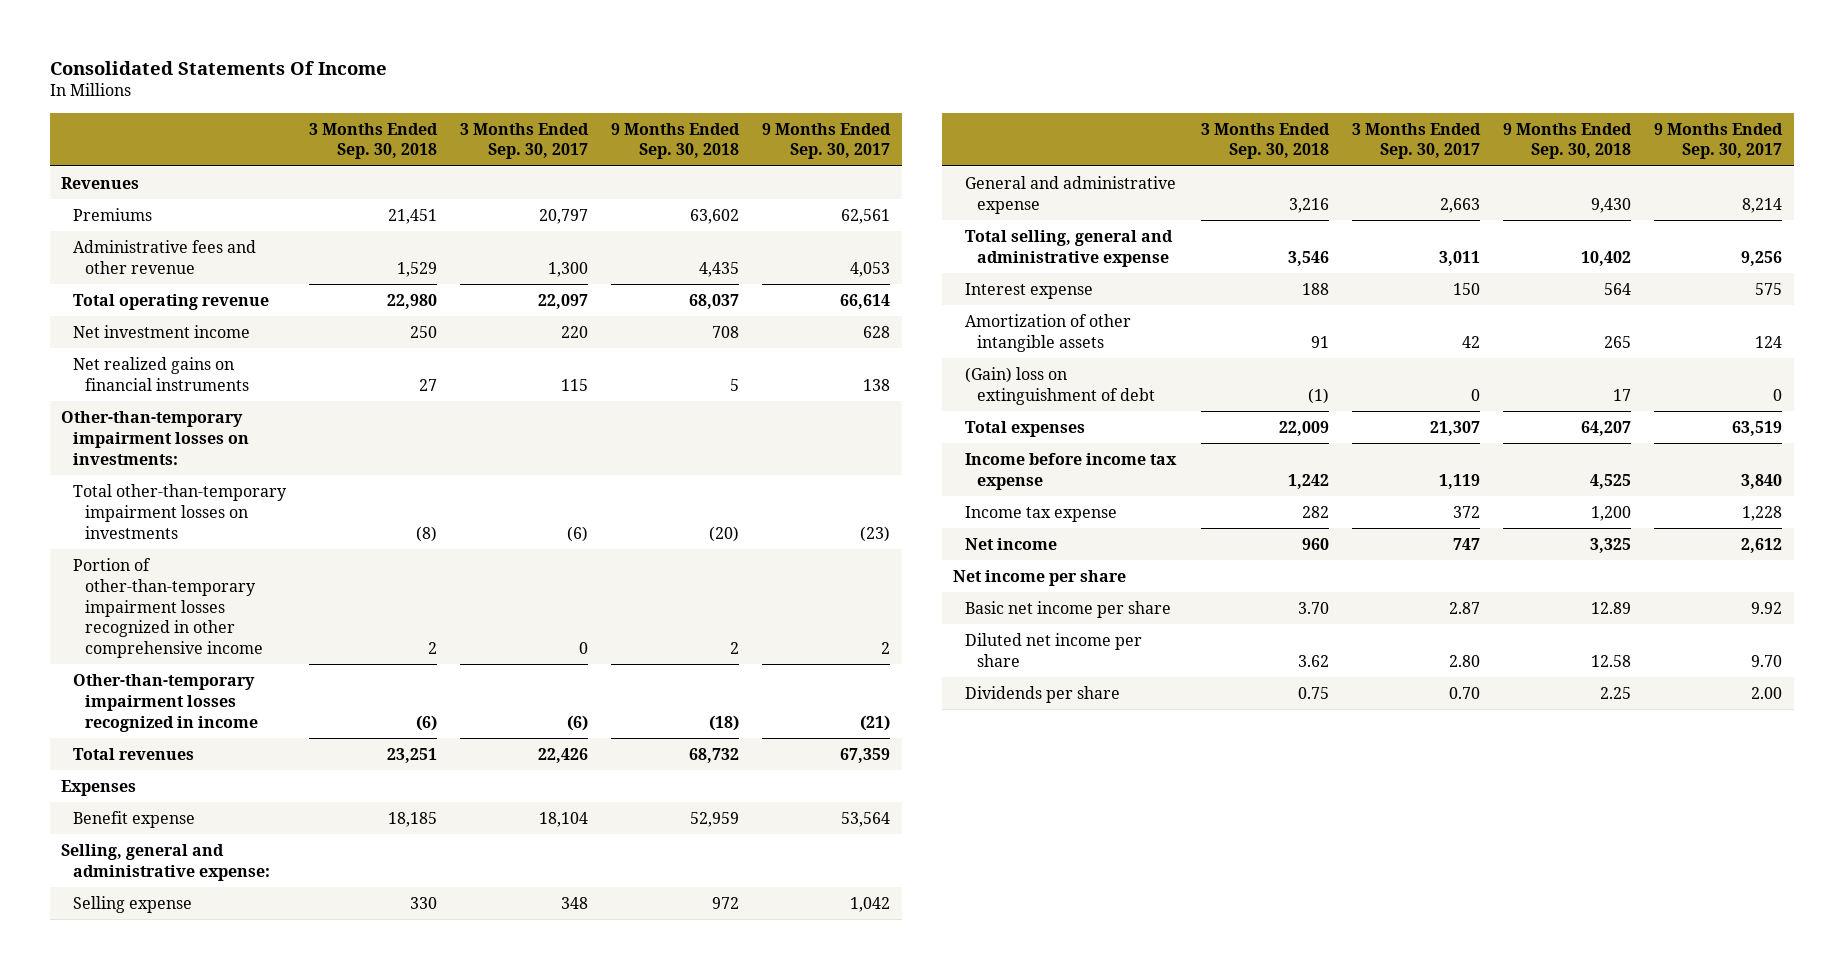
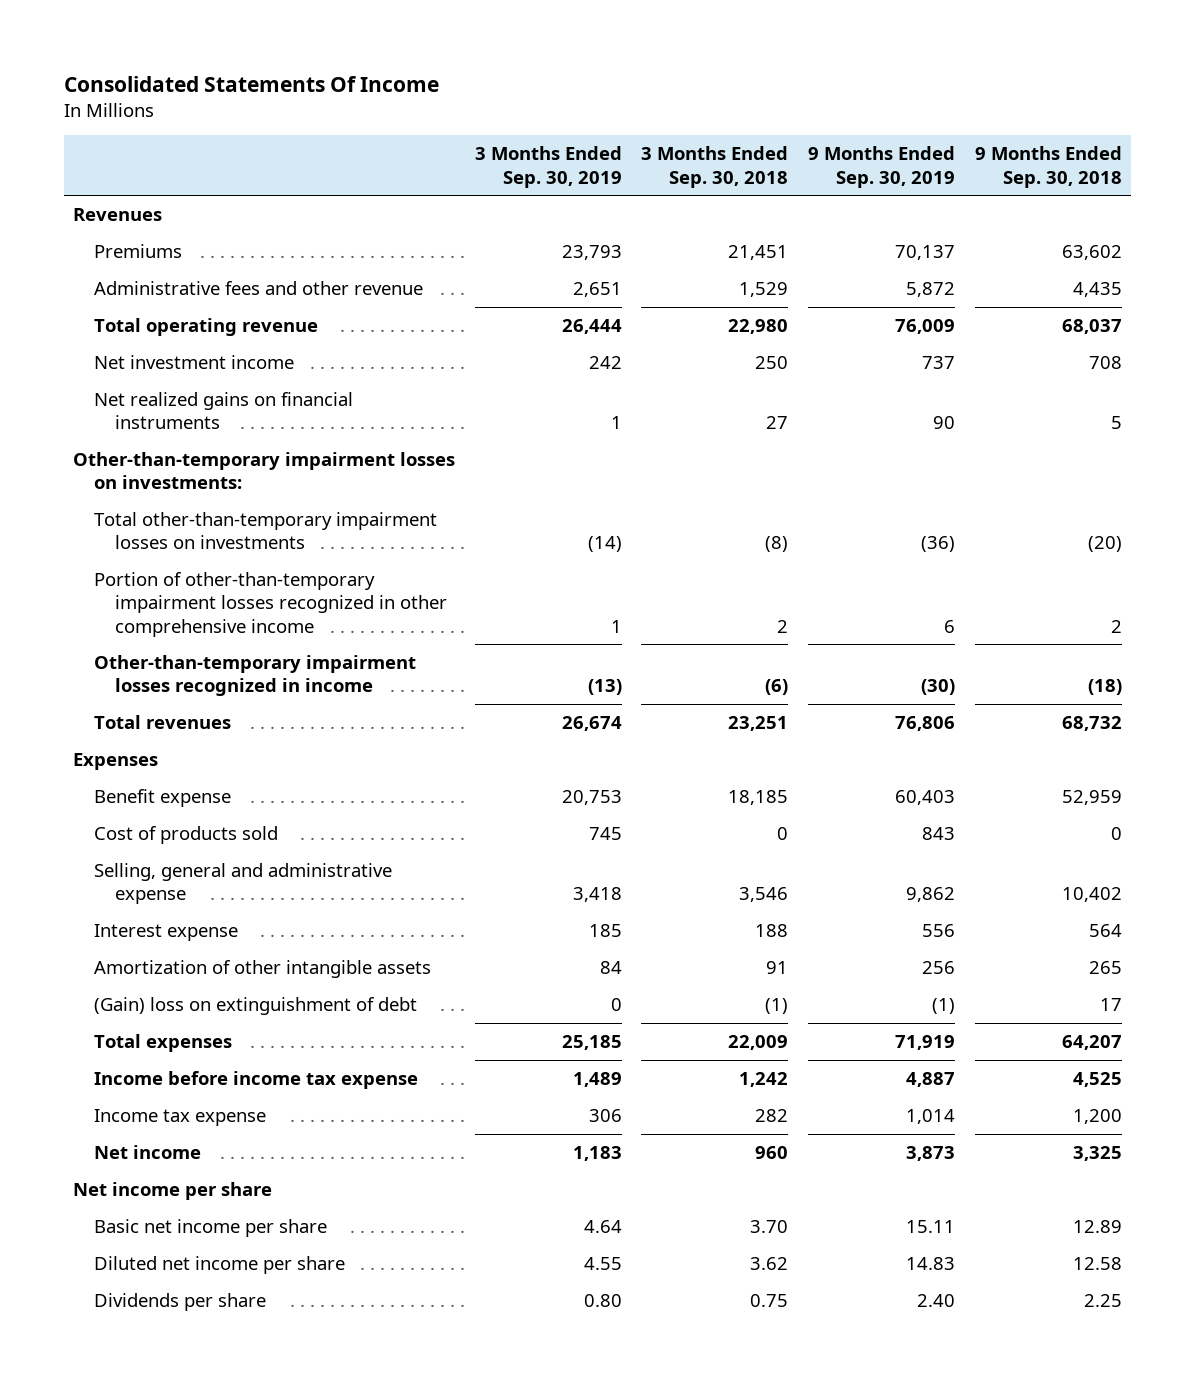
[460,122,590,160] 3 Months Ended Sep. 30, 2017 -> none
[762,122,892,160] 9 Months Ended Sep. 30, 2017 -> none
none -> [474,146,622,188] 3 Months Ended Sep. 30, 2019
none -> [807,146,955,188] 9 Months Ended Sep. 30, 2019
[61,843,271,881] Selling, general and administrative expense: -> none
[73,895,193,913] Selling expense -> none
[965,175,1177,214] General and administrative expense -> none
none -> [94,825,279,844] Cost of products sold
[965,229,1174,267] Total selling, general and administrative expense -> [94,862,393,905] Selling, general and administrative expense

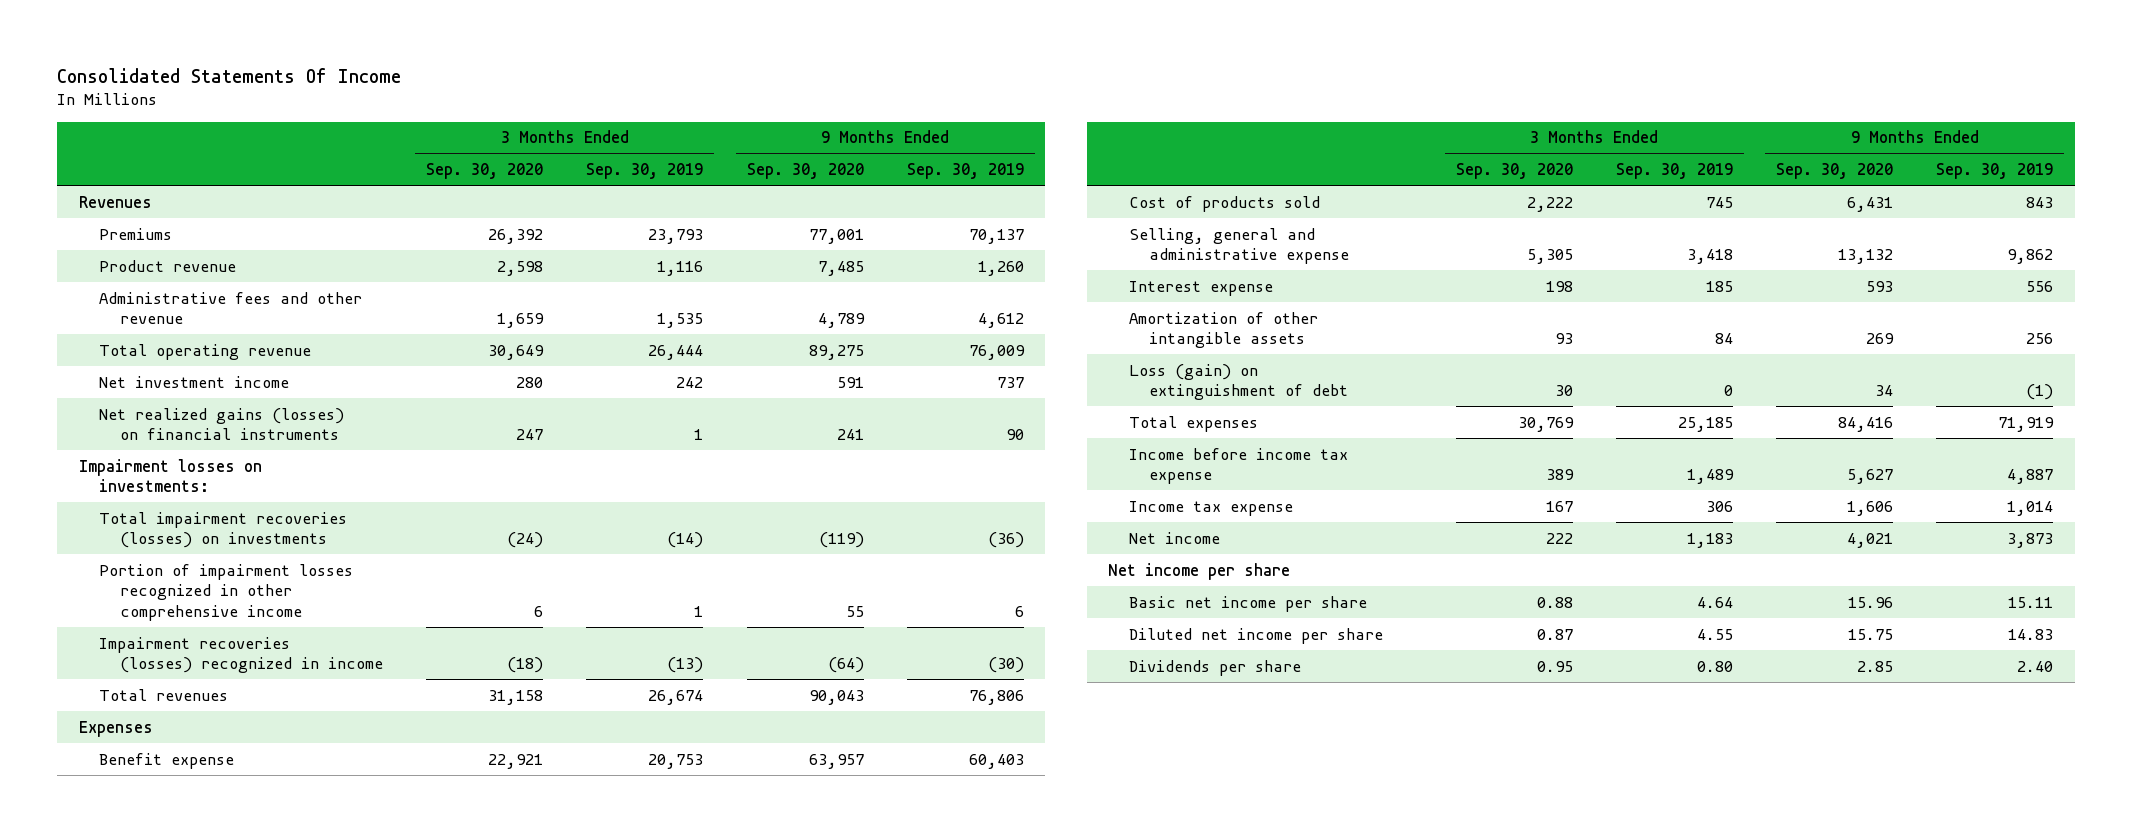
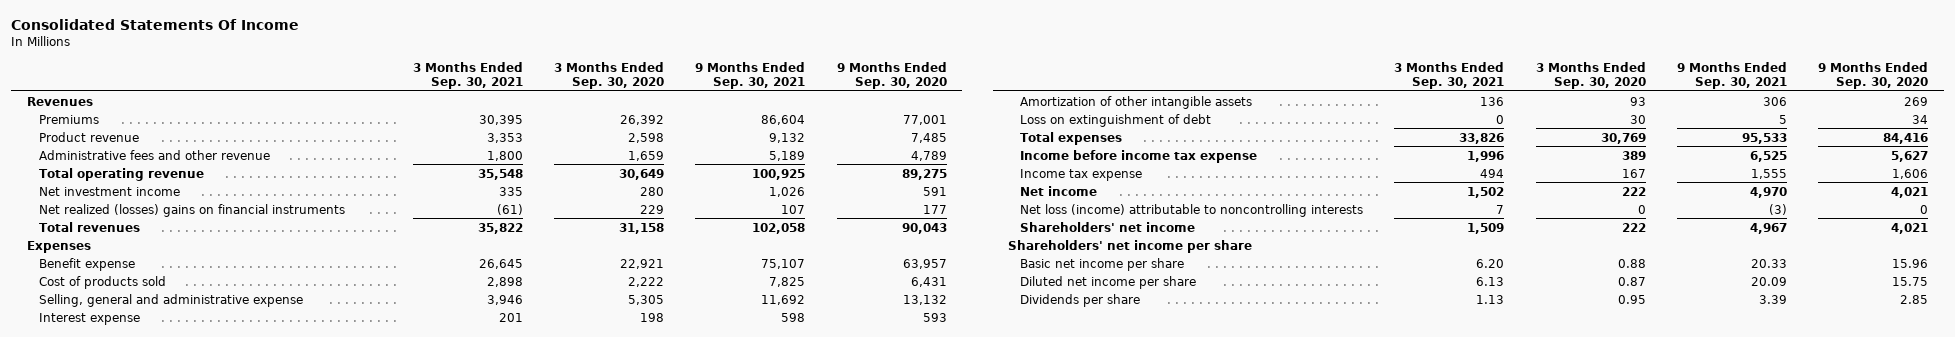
[586,163,704,180] Sep. 30, 2019 -> none
[906,163,1024,180] Sep. 30, 2019 -> none
none -> [413,61,524,90] 3 Months Ended Sep. 30, 2021
none -> [695,61,806,90] 9 Months Ended Sep. 30, 2021
[78,458,262,493] Impairment losses on investments: -> none
[99,511,348,549] Total impairment recoveries (losses) on investments -> none
[99,563,354,621] Portion of impairment losses recognized in other comprehensive income -> none
[99,636,384,674] Impairment recoveries (losses) recognized in income -> none
[99,407,345,441] Net realized gains (losses) on financial instruments -> [38,203,345,217] Net realized (losses) gains on financial instruments
[516,429,544,441] 247 -> [640,204,665,214] 229
[836,429,864,441] 241 -> [922,204,947,214] 177
[1128,363,1349,401] Loss (gain) on extinguishment of debt -> [1020,113,1212,127] Loss on extinguishment of debt
none -> [1020,203,1364,217] Net loss (income) attributable to noncontrolling interests
none -> [1020,221,1196,232] Shareholders' net income
[1108,562,1291,580] Net income per share -> [1008,239,1253,253] Shareholders' net income per share

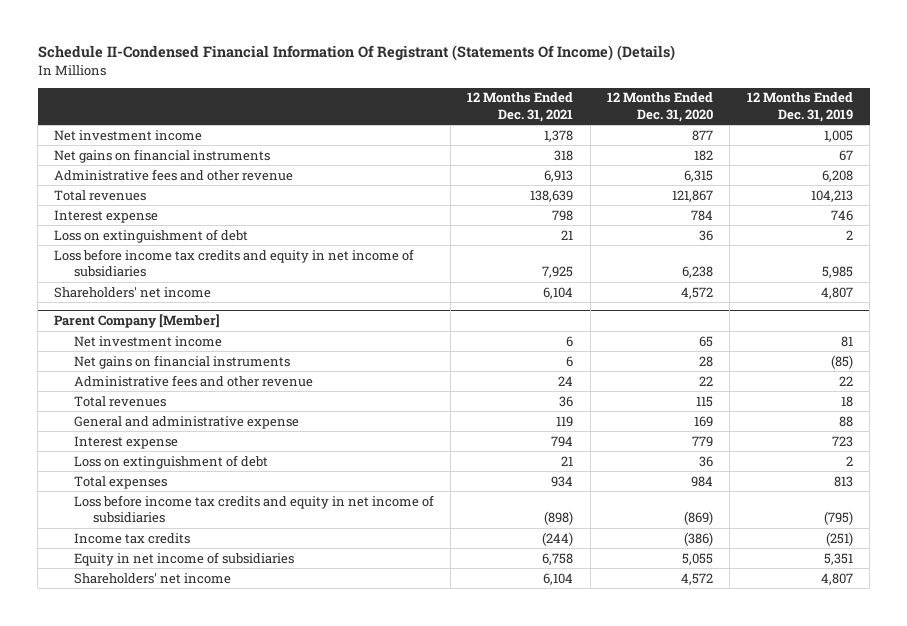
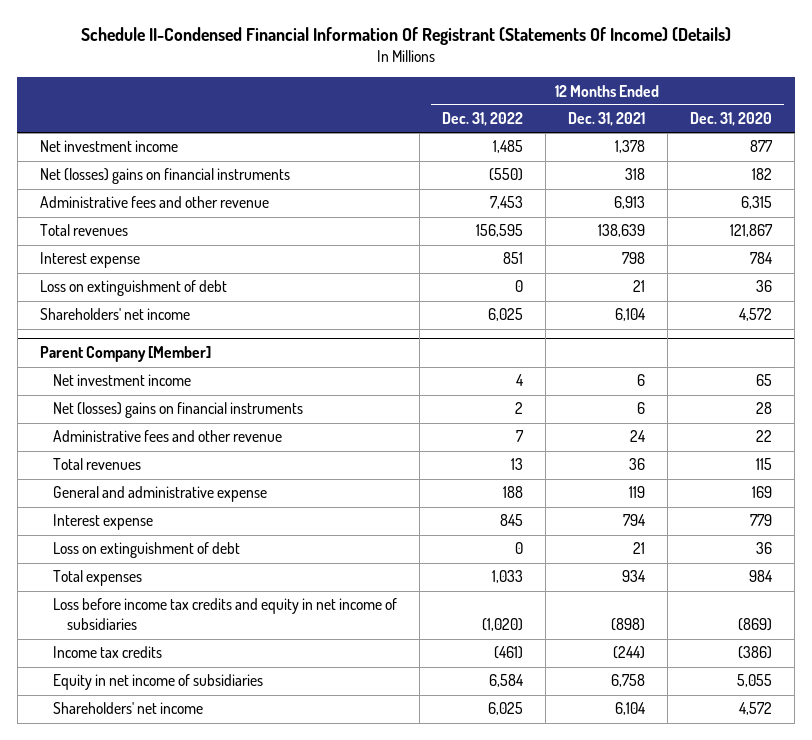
[746,92,853,122] 12 Months Ended Dec. 31, 2019 -> none
none -> [442,112,524,127] Dec. 31, 2022
[54,148,271,163] Net gains on financial instruments -> [39,168,290,185] Net (losses) gains on financial instruments
[54,248,415,278] Loss before income tax credits and equity in net income of subsidiaries -> none
[73,354,290,369] Net gains on financial instruments -> [53,402,304,419] Net (losses) gains on financial instruments

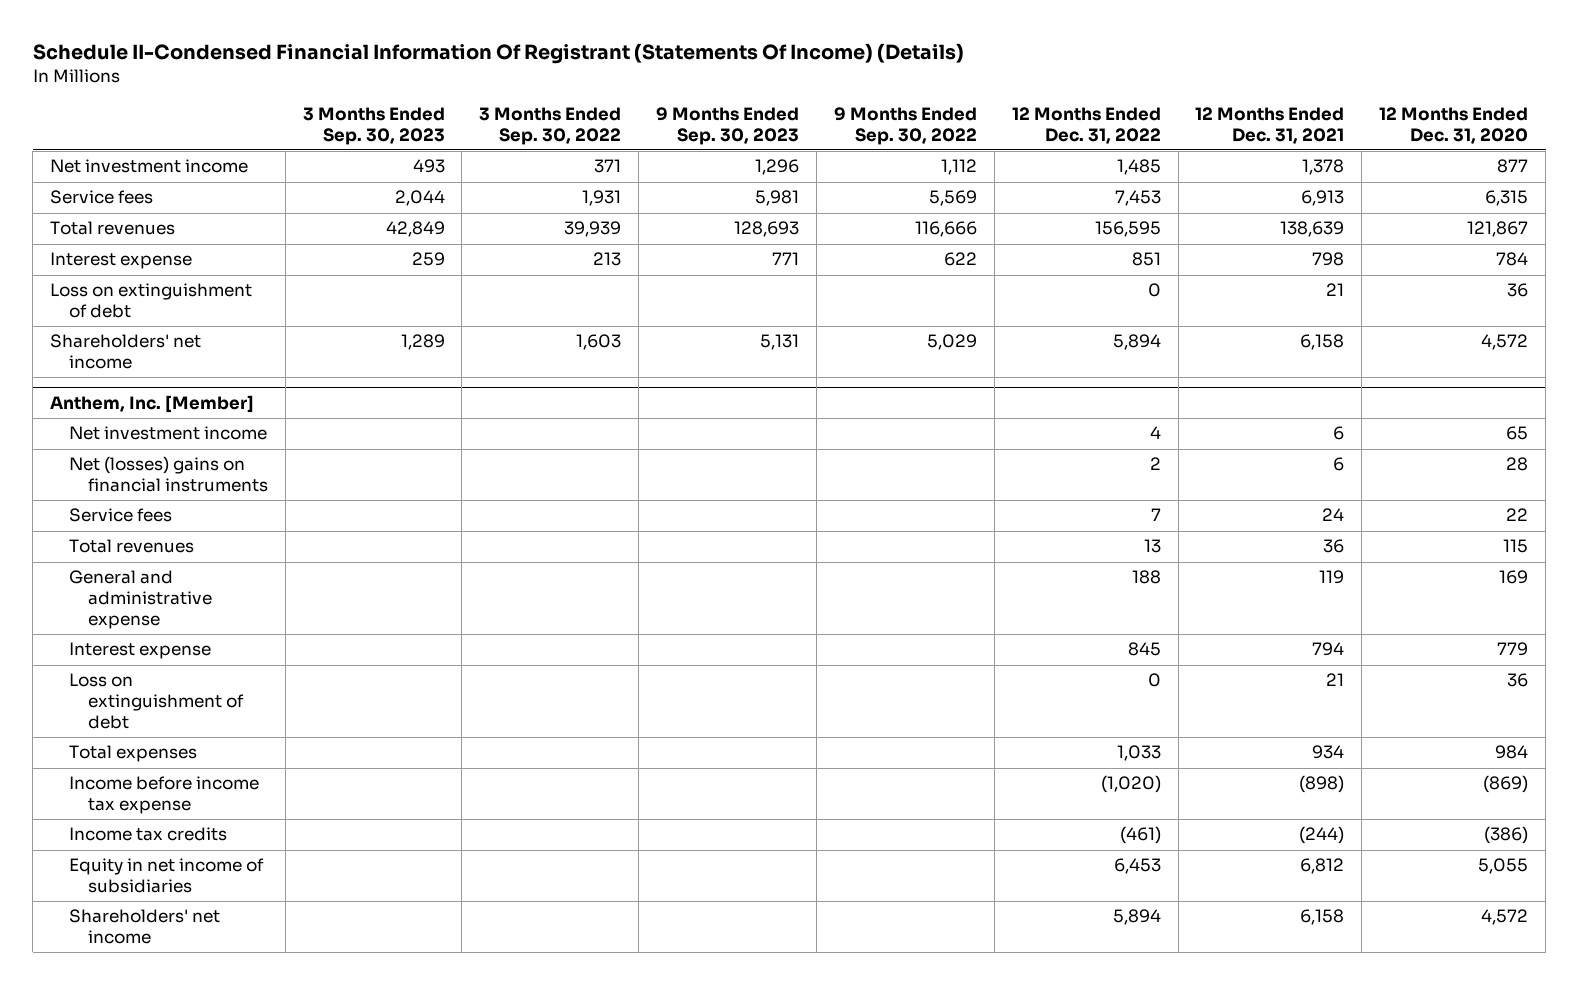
none -> [302,106,445,145] 3 Months Ended Sep. 30, 2023
none -> [479,106,622,145] 3 Months Ended Sep. 30, 2022
none -> [656,106,800,145] 9 Months Ended Sep. 30, 2023
none -> [833,106,977,145] 9 Months Ended Sep. 30, 2022
[39,168,290,185] Net (losses) gains on financial instruments -> none
[39,196,269,209] Administrative fees and other revenue -> [50,190,154,205] Service fees
[488,308,524,322] 6,025 -> [1112,334,1161,351] 5,894
[615,308,647,322] 6,104 -> [1300,334,1345,351] 6,158
[39,346,211,363] Parent Company [Member] -> [50,394,255,413] Anthem, Inc. [Member]
[53,430,283,443] Administrative fees and other revenue -> [68,508,172,523] Service fees
[53,598,398,631] Loss before income tax credits and equity in net income of subsidiaries -> [68,776,259,815] Income before income tax expense
[489,674,525,688] 6,584 -> [1113,858,1161,875] 6,453
[611,674,646,688] 6,758 -> [1300,858,1345,875] 6,812
[488,702,524,716] 6,025 -> [1112,909,1161,926] 5,894
[615,702,647,716] 6,104 -> [1300,909,1345,926] 6,158

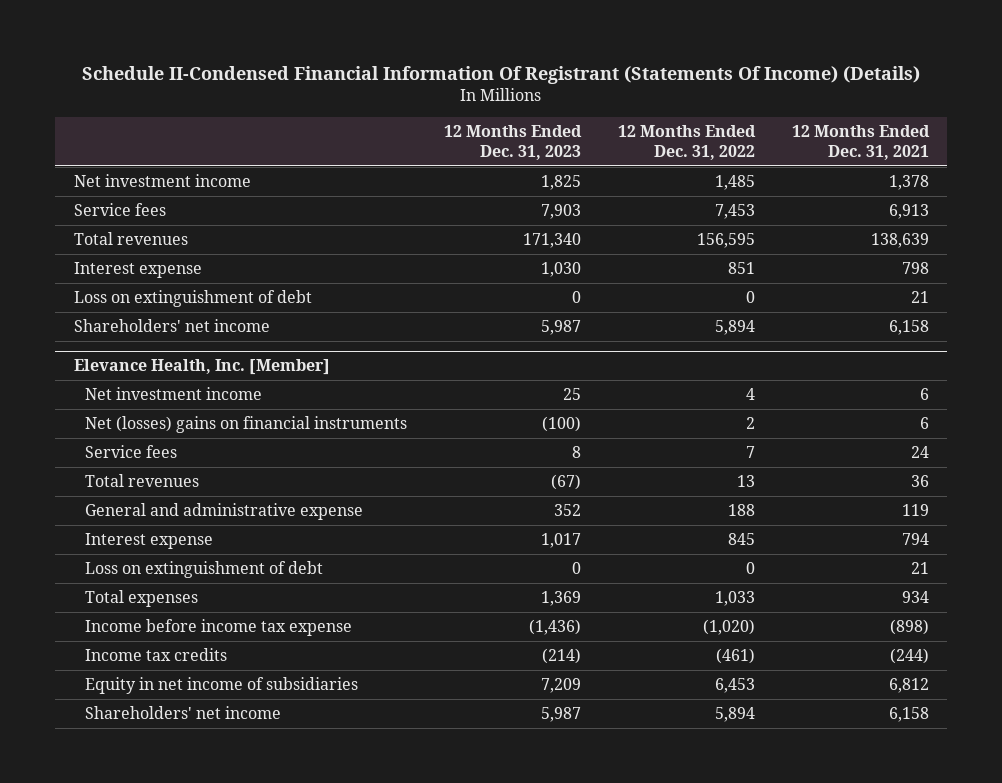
[302,106,445,145] 3 Months Ended Sep. 30, 2023 -> none
[479,106,622,145] 3 Months Ended Sep. 30, 2022 -> none
[656,106,800,145] 9 Months Ended Sep. 30, 2023 -> none
[833,106,977,145] 9 Months Ended Sep. 30, 2022 -> none
[1379,106,1529,144] 12 Months Ended Dec. 31, 2020 -> none
none -> [443,124,582,161] 12 Months Ended Dec. 31, 2023
[50,394,255,413] Anthem, Inc. [Member] -> [73,359,330,376] Elevance Health, Inc. [Member]

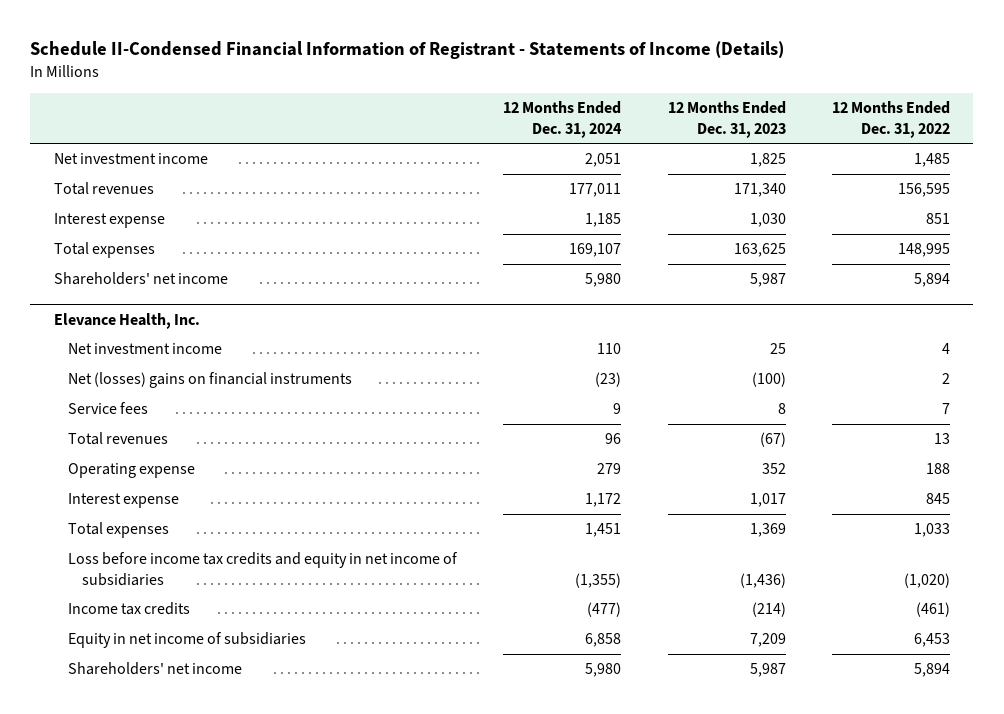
[82,65,921,84] Schedule II-Condensed Financial Information Of Registrant (Statements Of Income) (Details) -> [30,41,785,60] Schedule II-Condensed Financial Information of Registrant - Statements of Income (Details)
[791,124,930,161] 12 Months Ended Dec. 31, 2021 -> none
none -> [503,101,623,138] 12 Months Ended Dec. 31, 2024
[73,203,166,217] Service fees -> none
[73,290,312,308] Loss on extinguishment of debt -> none
none -> [53,242,155,259] Total expenses
[73,359,330,376] Elevance Health, Inc. [Member] -> [53,312,200,329] Elevance Health, Inc.
[84,503,363,521] General and administrative expense -> [67,463,195,479] Operating expense
[84,561,323,579] Loss on extinguishment of debt -> none
[84,619,352,637] Income before income tax expense -> [67,552,458,586] Loss before income tax credits and equity in net income of subsidiaries

